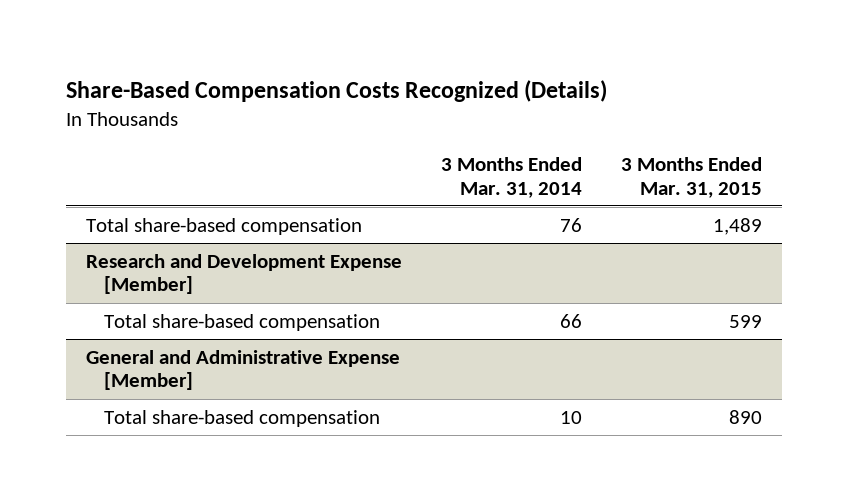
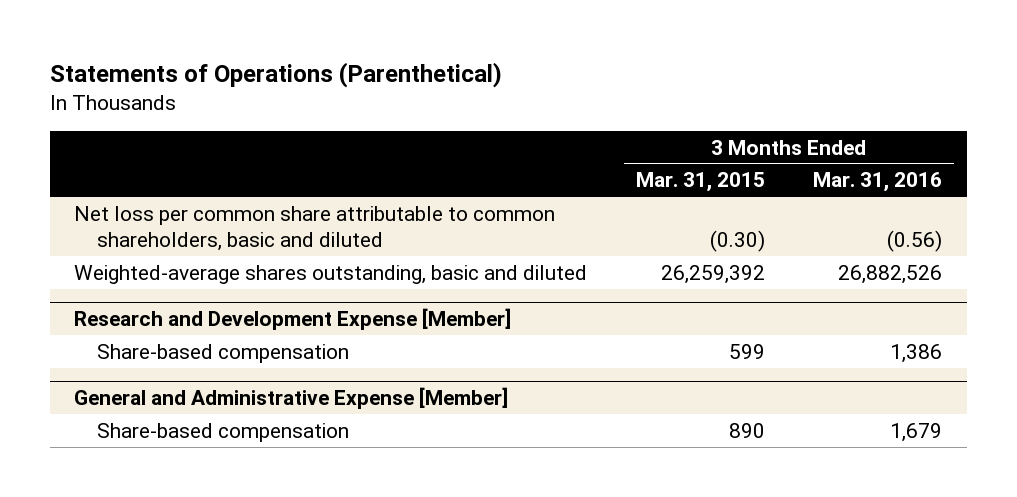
[66,80,608,103] Share-Based Compensation Costs Recognized (Details) -> [50,62,503,89] Statements of Operations (Parenthetical)
[440,156,582,198] 3 Months Ended Mar. 31, 2014 -> none
none -> [813,172,943,193] Mar. 31, 2016
[85,217,362,235] Total share-based compensation -> none
none -> [74,205,556,252] Net loss per common share attributable to common shareholders, basic and diluted
none -> [74,264,588,284] Weighted-average shares outstanding, basic and diluted
[103,313,380,331] Total share-based compensation -> [96,343,349,363] Share-based compensation
[103,409,380,427] Total share-based compensation -> [96,422,349,442] Share-based compensation

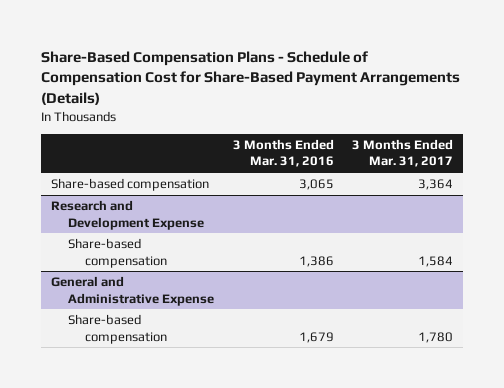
[50,62,503,89] Statements of Operations (Parenthetical) -> [41,50,461,105] Share-Based Compensation Plans - Schedule of Compensation Cost for Share-Based Payment Arrangements (Details)
[635,172,765,193] Mar. 31, 2015 -> none
none -> [352,139,454,168] 3 Months Ended Mar. 31, 2017
[74,205,556,252] Net loss per common share attributable to common shareholders, basic and diluted -> none
[74,264,588,284] Weighted-average shares outstanding, basic and diluted -> none
none -> [50,178,209,192] Share-based compensation
[74,307,512,330] Research and Development Expense [Member] -> [50,200,204,230] Research and Development Expense
[74,386,509,409] General and Administrative Expense [Member] -> [50,276,214,306] General and Administrative Expense

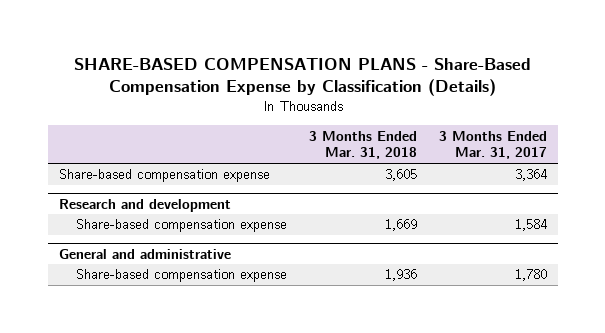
[41,50,461,105] Share-Based Compensation Plans - Schedule of Compensation Cost for Share-Based Payment Arrangements (Details) -> [73,57,531,96] SHARE-BASED COMPENSATION PLANS - Share-Based Compensation Expense by Classification (Details)
[232,139,334,168] 3 Months Ended Mar. 31, 2016 -> none
none -> [308,130,417,160] 3 Months Ended Mar. 31, 2018
[50,178,209,192] Share-based compensation -> [58,169,270,183] Share-based compensation expense
[50,200,204,230] Research and Development Expense -> [58,198,231,212] Research and development
[67,238,167,268] Share-based compensation -> [75,219,287,233] Share-based compensation expense
[50,276,214,306] General and Administrative Expense -> [58,248,231,259] General and administrative
[67,314,167,344] Share-based compensation -> [75,269,287,283] Share-based compensation expense

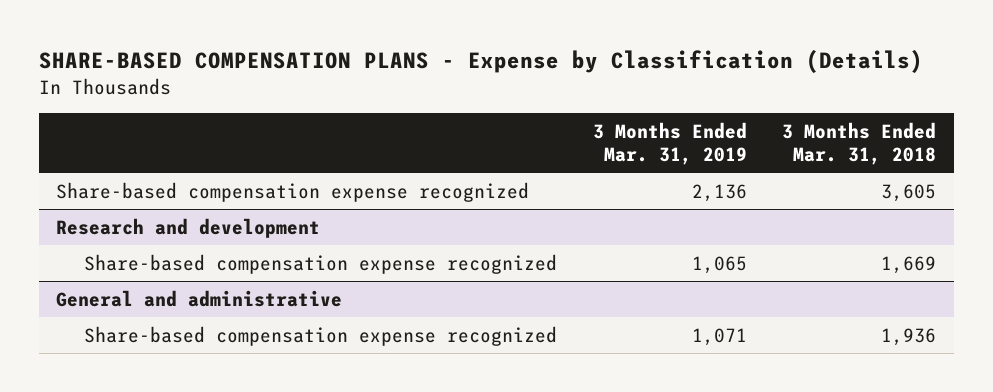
[73,57,531,96] SHARE-BASED COMPENSATION PLANS - Share-Based Compensation Expense by Classification (Details) -> [38,50,923,74] SHARE-BASED COMPENSATION PLANS - Expense by Classification (Details)
[438,130,547,160] 3 Months Ended Mar. 31, 2017 -> none
none -> [592,122,747,165] 3 Months Ended Mar. 31, 2019
[58,169,270,183] Share-based compensation expense -> [56,181,530,202] Share-based compensation expense recognized
[75,219,287,233] Share-based compensation expense -> [84,253,558,274] Share-based compensation expense recognized
[75,269,287,283] Share-based compensation expense -> [84,325,558,346] Share-based compensation expense recognized

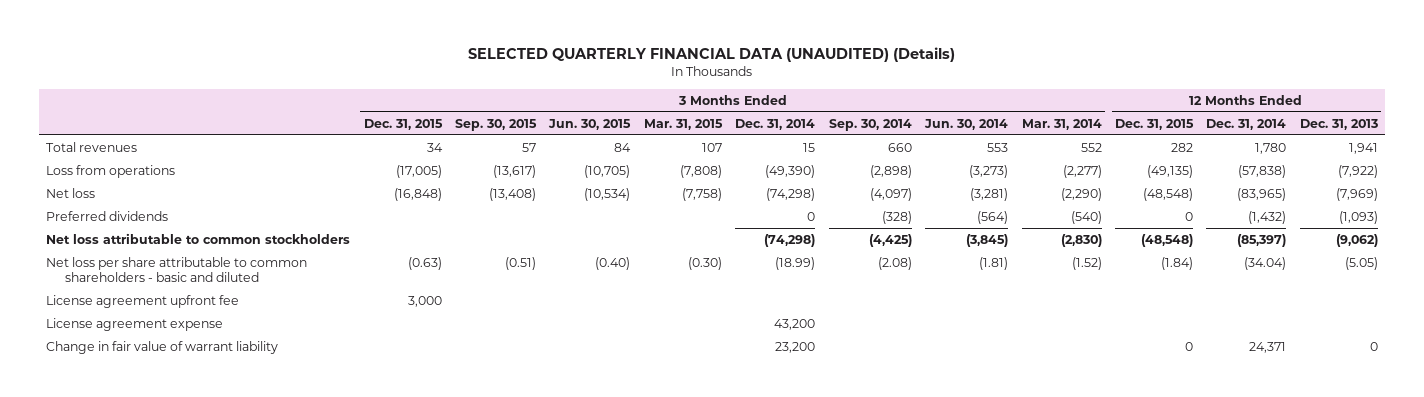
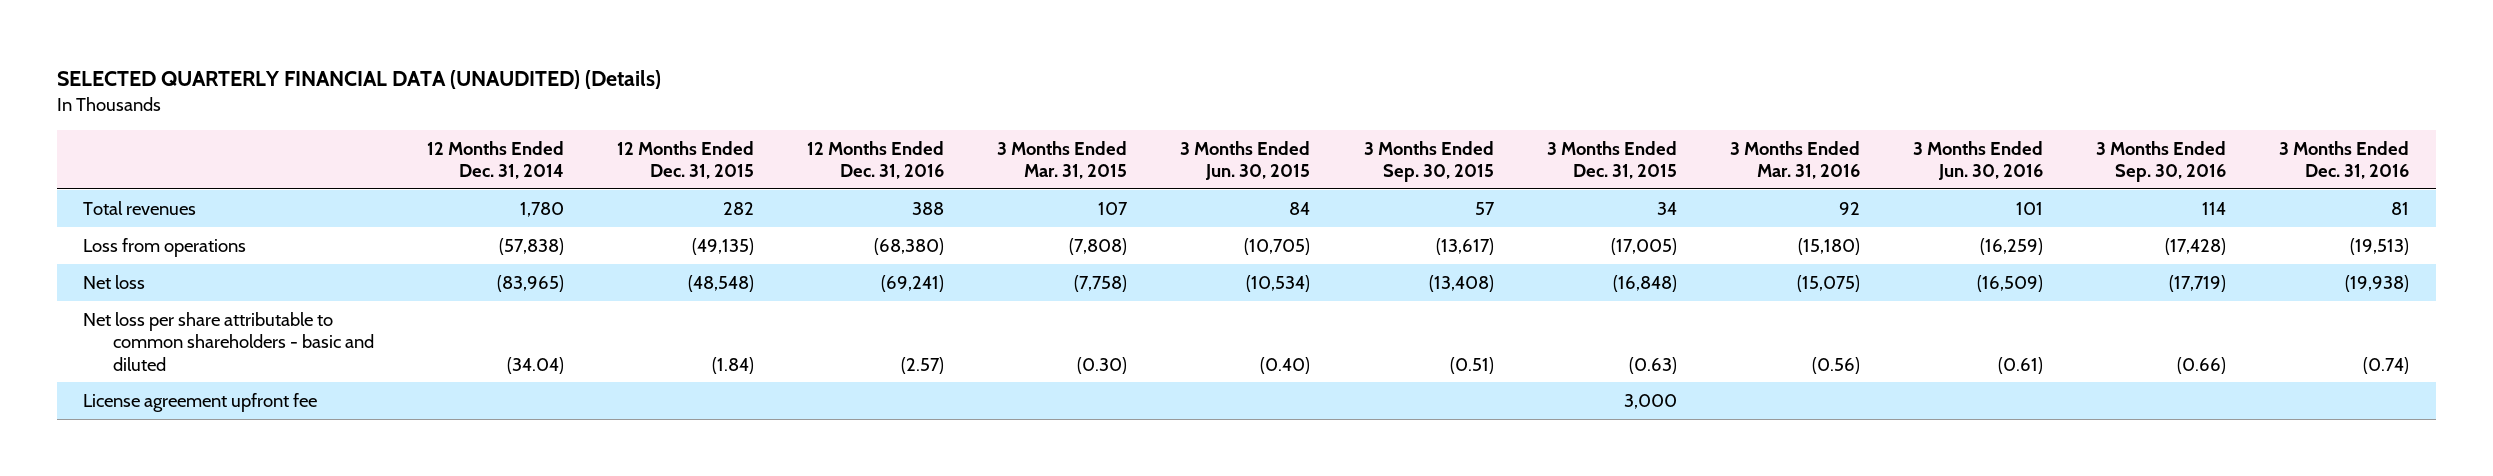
[735,118,816,130] Dec. 31, 2014 -> none
[828,118,912,131] Sep. 30, 2014 -> none
[924,118,1009,130] Jun. 30, 2014 -> none
[1021,118,1102,130] Mar. 31, 2014 -> none
[1299,118,1378,130] Dec. 31, 2013 -> none
none -> [807,140,945,180] 12 Months Ended Dec. 31, 2016
none -> [1729,140,1860,180] 3 Months Ended Mar. 31, 2016
none -> [1913,140,2044,181] 3 Months Ended Jun. 30, 2016
none -> [2096,140,2227,183] 3 Months Ended Sep. 30, 2016
none -> [2279,140,2410,180] 3 Months Ended Dec. 31, 2016
[46,210,169,221] Preferred dividends -> none
[46,232,351,244] Net loss attributable to common stockholders -> none
[46,317,224,331] License agreement expense -> none
[46,340,279,354] Change in fair value of warrant liability -> none

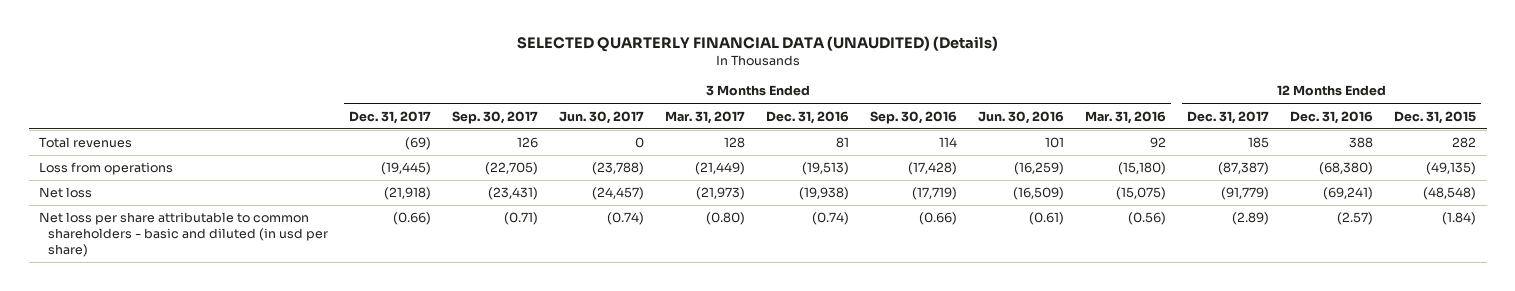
[426,140,564,180] 12 Months Ended Dec. 31, 2014 -> none
[997,140,1128,180] 3 Months Ended Mar. 31, 2015 -> none
[1180,140,1311,181] 3 Months Ended Jun. 30, 2015 -> none
[1363,140,1494,183] 3 Months Ended Sep. 30, 2015 -> none
[1546,140,1677,180] 3 Months Ended Dec. 31, 2015 -> none
none -> [349,110,432,124] Dec. 31, 2017
none -> [452,110,539,124] Sep. 30, 2017
none -> [559,110,645,124] Jun. 30, 2017
none -> [665,110,746,124] Mar. 31, 2017
none -> [1187,110,1270,124] Dec. 31, 2017
[83,392,318,412] License agreement upfront fee -> none
[83,311,374,371] Net loss per share attributable to common shareholders - basic and diluted -> [39,212,329,257] Net loss per share attributable to common shareholders - basic and diluted (in usd per share)

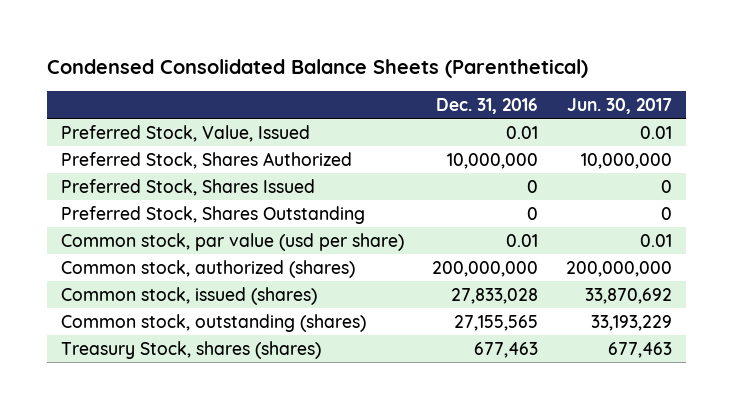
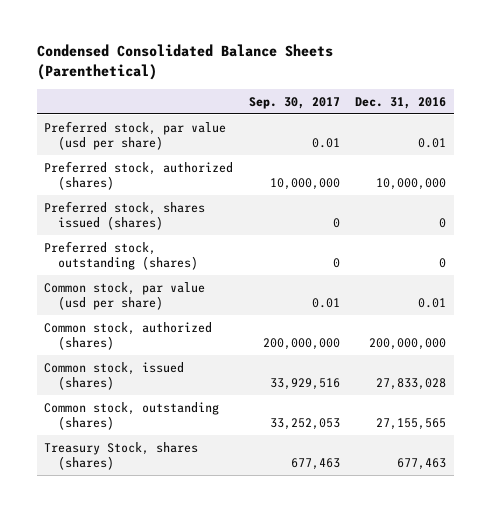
[567,98,673,115] Jun. 30, 2017 -> none
none -> [248,96,340,109] Sep. 30, 2017
[61,124,311,142] Preferred Stock, Value, Issued -> [44,120,227,151] Preferred stock, par value (usd per share)
[61,151,353,169] Preferred Stock, Shares Authorized -> [44,160,234,191] Preferred stock, authorized (shares)
[61,178,316,196] Preferred Stock, Shares Issued -> [44,200,206,231] Preferred stock, shares issued (shares)
[61,205,366,224] Preferred Stock, Shares Outstanding -> [44,240,198,271] Preferred stock, outstanding (shares)

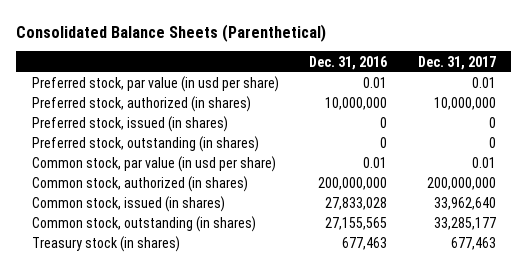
[36,44,333,81] Condensed Consolidated Balance Sheets (Parenthetical) -> [16,23,327,42] Consolidated Balance Sheets (Parenthetical)
[248,96,340,109] Sep. 30, 2017 -> none
none -> [417,55,496,70] Dec. 31, 2017
[44,120,227,151] Preferred stock, par value (usd per share) -> [31,76,279,93] Preferred stock, par value (in usd per share)
[44,160,234,191] Preferred stock, authorized (shares) -> [31,96,251,113] Preferred stock, authorized (in shares)
[44,200,206,231] Preferred stock, shares issued (shares) -> [31,116,228,133] Preferred stock, issued (in shares)
[44,240,198,271] Preferred stock, outstanding (shares) -> [31,136,259,153] Preferred stock, outstanding (in shares)
[44,281,206,311] Common stock, par value (usd per share) -> [31,156,276,173] Common stock, par value (in usd per share)
[44,321,213,351] Common stock, authorized (shares) -> [31,176,248,193] Common stock, authorized (in shares)
[44,361,185,391] Common stock, issued (shares) -> [31,196,225,213] Common stock, issued (in shares)
[44,401,220,431] Common stock, outstanding (shares) -> [31,216,256,233] Common stock, outstanding (in shares)
[44,441,199,471] Treasury Stock, shares (shares) -> [31,236,180,253] Treasury stock (in shares)

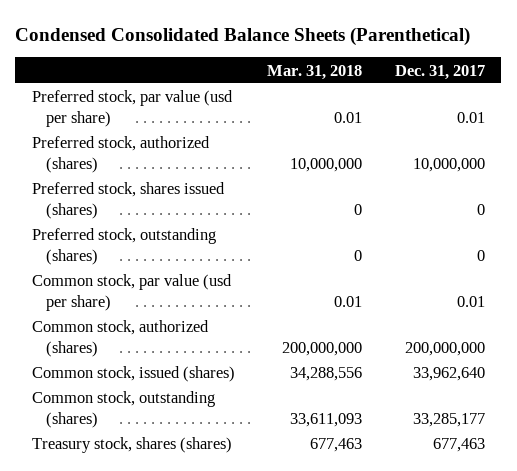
[16,23,327,42] Consolidated Balance Sheets (Parenthetical) -> [15,26,471,46] Condensed Consolidated Balance Sheets (Parenthetical)
[309,55,388,70] Dec. 31, 2016 -> none
none -> [267,64,363,80] Mar. 31, 2018
[31,76,279,93] Preferred stock, par value (in usd per share) -> [31,90,233,128] Preferred stock, par value (usd per share)
[31,96,251,113] Preferred stock, authorized (in shares) -> [31,136,210,174] Preferred stock, authorized (shares)
[31,116,228,133] Preferred stock, issued (in shares) -> [31,182,225,220] Preferred stock, shares issued (shares)
[31,136,259,153] Preferred stock, outstanding (in shares) -> [31,228,216,266] Preferred stock, outstanding (shares)
[31,156,276,173] Common stock, par value (in usd per share) -> [31,274,232,312] Common stock, par value (usd per share)
[31,176,248,193] Common stock, authorized (in shares) -> [31,320,209,358] Common stock, authorized (shares)
[31,196,225,213] Common stock, issued (in shares) -> [31,366,235,383] Common stock, issued (shares)
[31,216,256,233] Common stock, outstanding (in shares) -> [31,391,215,429] Common stock, outstanding (shares)
[31,236,180,253] Treasury stock (in shares) -> [31,437,232,454] Treasury stock, shares (shares)

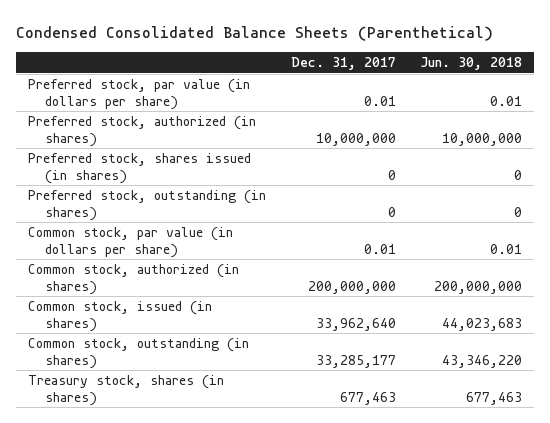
[267,64,363,80] Mar. 31, 2018 -> none
none -> [419,57,522,71] Jun. 30, 2018
[31,90,233,128] Preferred stock, par value (usd per share) -> [28,79,251,110] Preferred stock, par value (in dollars per share)
[31,136,210,174] Preferred stock, authorized (shares) -> [28,116,257,147] Preferred stock, authorized (in shares)
[31,182,225,220] Preferred stock, shares issued (shares) -> [28,153,252,184] Preferred stock, shares issued (in shares)
[31,228,216,266] Preferred stock, outstanding (shares) -> [28,190,267,221] Preferred stock, outstanding (in shares)
[31,274,232,312] Common stock, par value (usd per share) -> [28,227,234,258] Common stock, par value (in dollars per share)
[31,320,209,358] Common stock, authorized (shares) -> [28,264,240,295] Common stock, authorized (in shares)
[31,366,235,383] Common stock, issued (shares) -> [28,301,213,332] Common stock, issued (in shares)
[31,391,215,429] Common stock, outstanding (shares) -> [28,338,250,369] Common stock, outstanding (in shares)
[31,437,232,454] Treasury stock, shares (shares) -> [28,375,225,406] Treasury stock, shares (in shares)

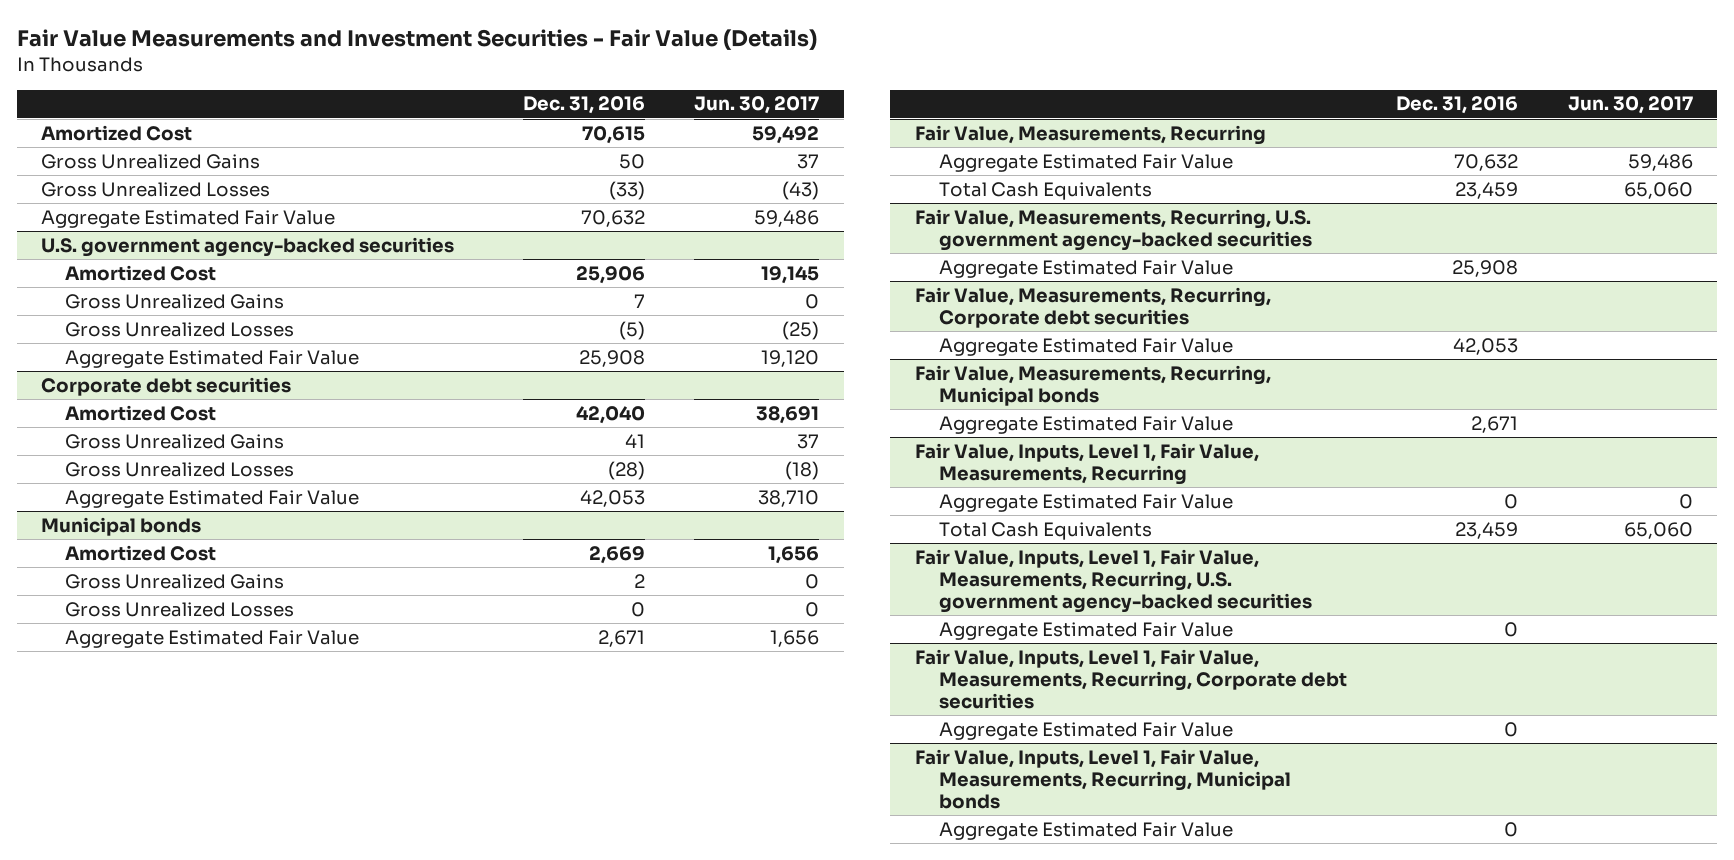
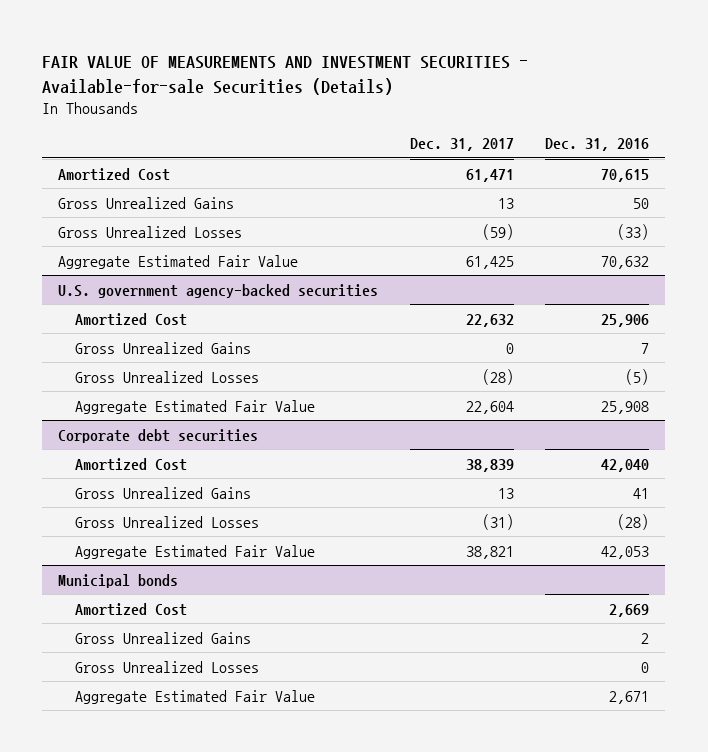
[16,28,817,50] Fair Value Measurements and Investment Securities - Fair Value (Details) -> [42,56,529,95] FAIR VALUE OF MEASUREMENTS AND INVESTMENT SECURITIES - Available-for-sale Securities (Details)
[693,96,819,115] Jun. 30, 2017 -> none
none -> [409,138,514,152] Dec. 31, 2017
[915,124,1267,145] Fair Value, Measurements, Recurring -> none
[939,153,1234,172] Aggregate Estimated Fair Value -> none
[939,181,1153,200] Total Cash Equivalents -> none
[915,208,1313,251] Fair Value, Measurements, Recurring, U.S. government agency-backed securities -> none
[939,259,1234,278] Aggregate Estimated Fair Value -> none
[915,286,1272,328] Fair Value, Measurements, Recurring, Corporate debt securities -> none
[939,337,1234,356] Aggregate Estimated Fair Value -> none
[915,364,1272,406] Fair Value, Measurements, Recurring, Municipal bonds -> none
[939,415,1234,434] Aggregate Estimated Fair Value -> none
[915,442,1260,485] Fair Value, Inputs, Level 1, Fair Value, Measurements, Recurring -> none
[939,493,1234,512] Aggregate Estimated Fair Value -> none
[939,521,1153,540] Total Cash Equivalents -> none
[915,548,1313,614] Fair Value, Inputs, Level 1, Fair Value, Measurements, Recurring, U.S. government agency-backed securities -> none
[939,621,1234,640] Aggregate Estimated Fair Value -> none
[915,648,1348,710] Fair Value, Inputs, Level 1, Fair Value, Measurements, Recurring, Corporate debt securities -> none
[939,721,1234,740] Aggregate Estimated Fair Value -> none
[915,748,1292,810] Fair Value, Inputs, Level 1, Fair Value, Measurements, Recurring, Municipal bonds -> none
[939,821,1234,840] Aggregate Estimated Fair Value -> none

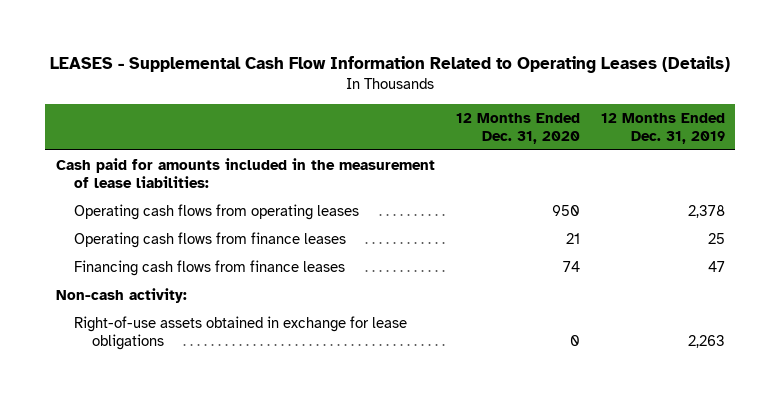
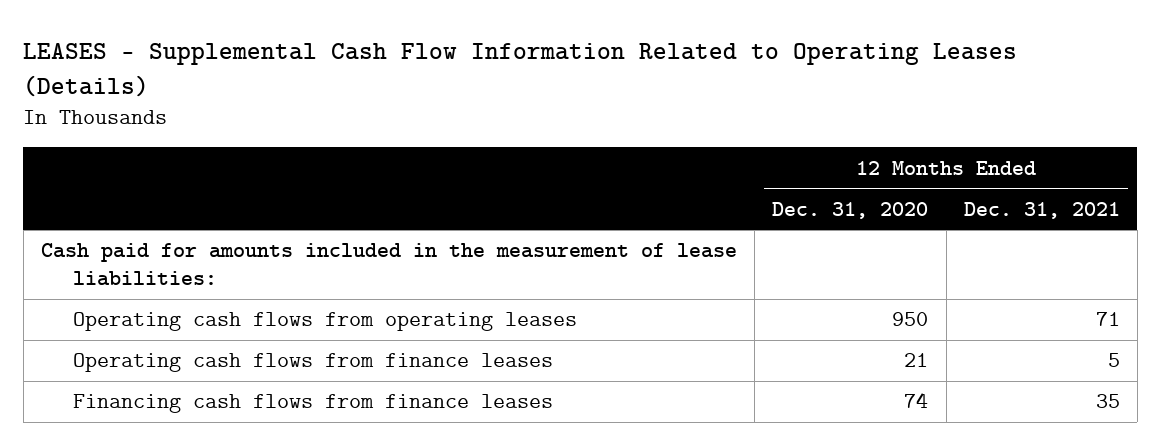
[600,112,725,144] 12 Months Ended Dec. 31, 2019 -> none
none -> [963,201,1120,219] Dec. 31, 2021
[55,288,187,304] Non-cash activity: -> none
[74,316,408,351] Right-of-use assets obtained in exchange for lease obligations -> none

